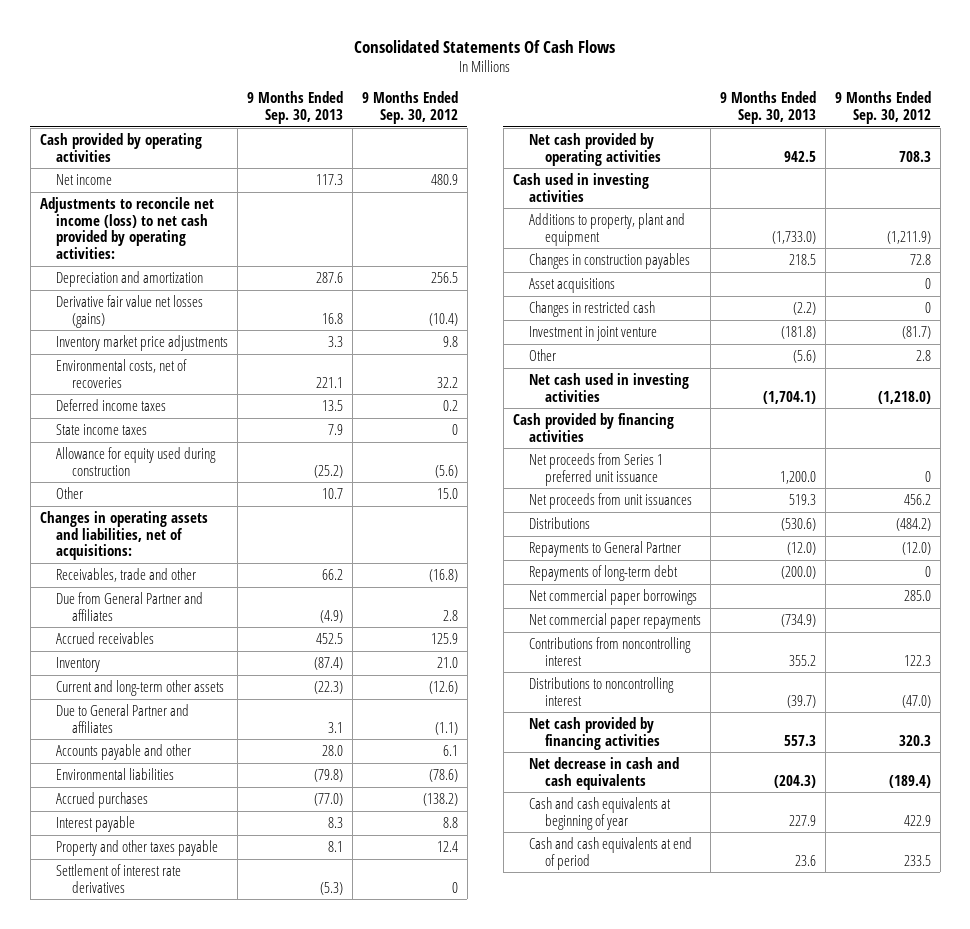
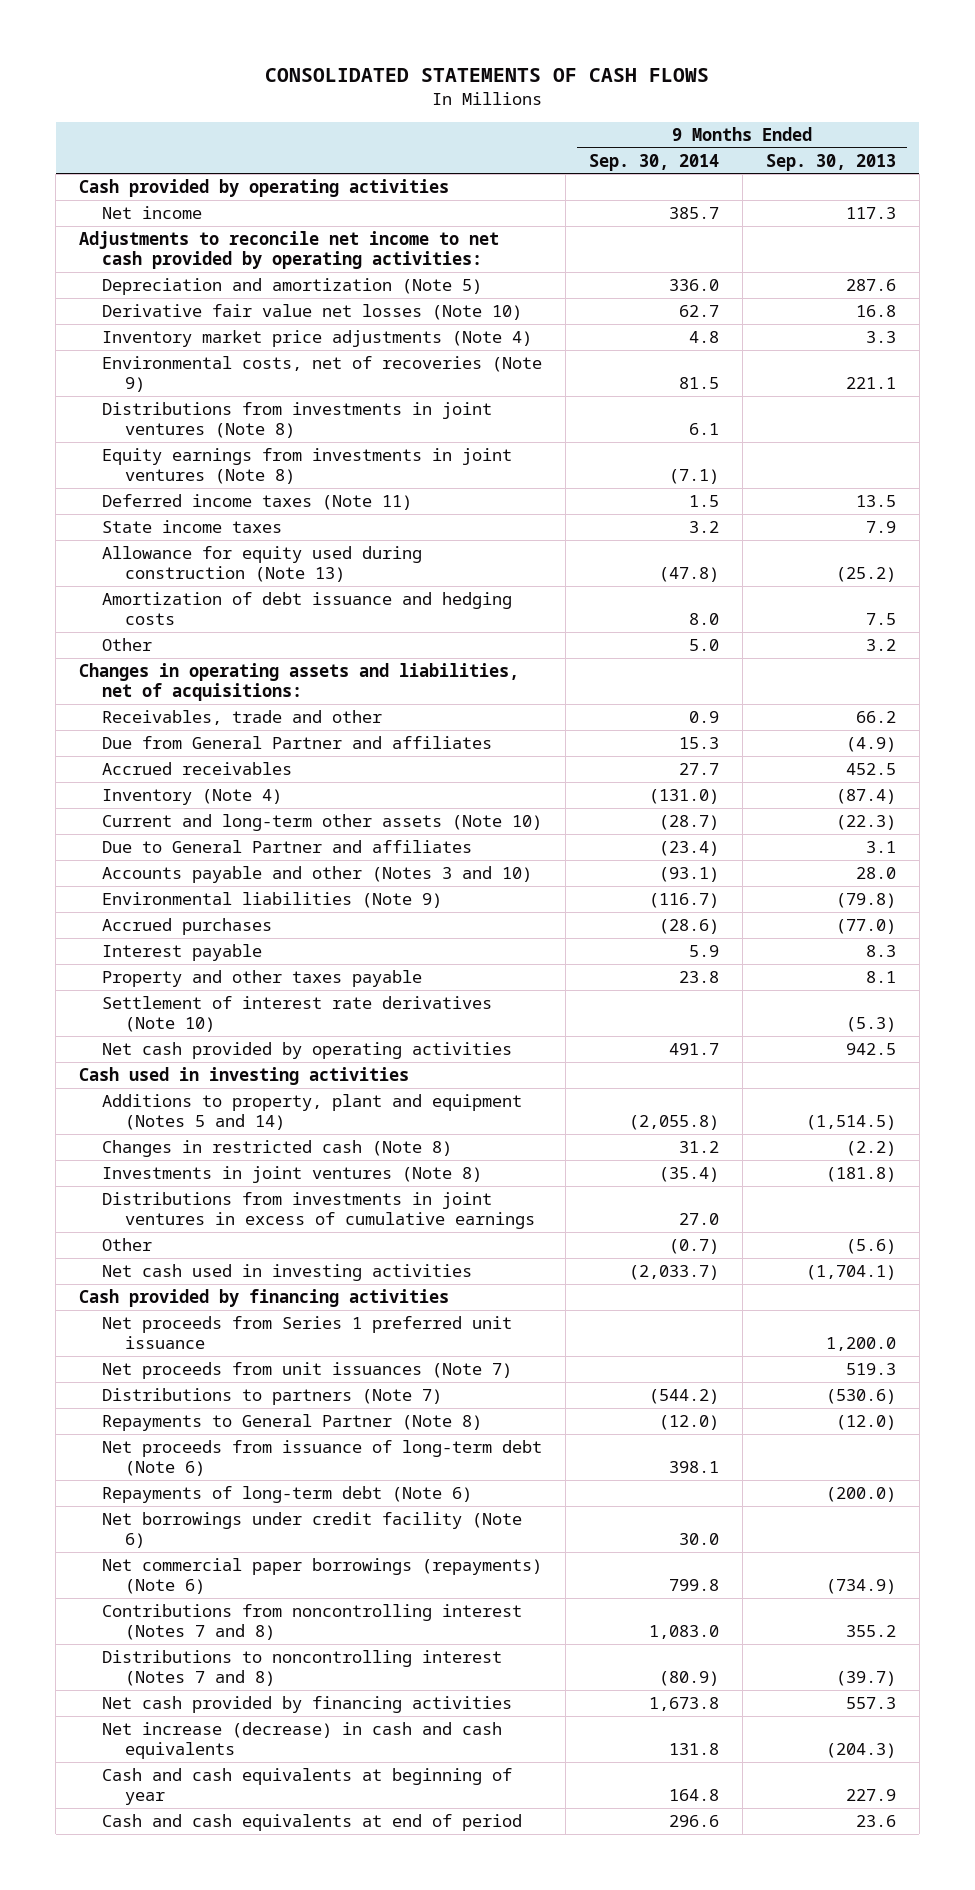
[354,39,616,53] Consolidated Statements Of Cash Flows -> [265,68,710,83] CONSOLIDATED STATEMENTS OF CASH FLOWS
[361,91,458,124] 9 Months Ended Sep. 30, 2012 -> none
none -> [588,153,719,171] Sep. 30, 2014
[39,196,214,259] Adjustments to reconcile net income (loss) to net cash provided by operating activities: -> [79,230,500,269] Adjustments to reconcile net income to net cash provided by operating activities:
[56,270,204,287] Depreciation and amortization -> [102,277,483,295] Depreciation and amortization (Note 5)
[56,294,204,328] Derivative fair value net losses (gains) -> [102,303,523,320] Derivative fair value net losses (Note 10)
[56,334,229,351] Inventory market price adjustments -> [102,329,533,347] Inventory market price adjustments (Note 4)
[56,358,188,388] Environmental costs, net of recoveries -> [102,355,543,392] Environmental costs, net of recoveries (Note 9)
none -> [102,401,493,438] Distributions from investments in joint ventures (Note 8)
none -> [102,447,513,484] Equity earnings from investments in joint ventures (Note 8)
[56,398,167,411] Deferred income taxes -> [102,493,413,510] Deferred income taxes (Note 11)
[56,446,217,476] Allowance for equity used during construction -> [102,545,423,582] Allowance for equity used during construction (Note 13)
none -> [102,591,513,625] Amortization of debt issuance and hedging costs
[321,487,343,499] 10.7 -> [865,638,896,651] 3.2
[56,656,101,672] Inventory -> [102,788,283,805] Inventory (Note 4)
[56,679,225,696] Current and long-term other assets -> [102,813,543,831] Current and long-term other assets (Note 10)
[56,743,192,760] Accounts payable and other -> [102,865,533,883] Accounts payable and other (Notes 3 and 10)
[56,767,175,780] Environmental liabilities -> [102,891,443,908] Environmental liabilities (Note 9)
[56,863,182,893] Settlement of interest rate derivatives -> [102,995,493,1032] Settlement of interest rate derivatives (Note 10)
[528,252,690,269] Changes in construction payables -> none
[528,277,615,293] Asset acquisitions -> none
[528,212,685,246] Additions to property, plant and equipment -> [102,1093,523,1130] Additions to property, plant and equipment (Notes 5 and 14)
[771,230,816,244] (1,733.0) -> [805,1114,896,1130] (1,514.5)
[528,300,655,317] Changes in restricted cash -> [102,1139,453,1157] Changes in restricted cash (Note 8)
[528,325,657,341] Investment in joint venture -> [102,1165,483,1183] Investments in joint ventures (Note 8)
none -> [102,1191,535,1229] Distributions from investments in joint ventures in excess of cumulative earnings
[528,588,697,605] Net commercial paper borrowings -> none
[528,492,692,509] Net proceeds from unit issuances -> [102,1361,513,1379] Net proceeds from unit issuances (Note 7)
[528,516,590,529] Distributions -> [102,1387,443,1405] Distributions to partners (Note 7)
[528,540,681,557] Repayments to General Partner -> [102,1413,483,1431] Repayments to General Partner (Note 8)
none -> [102,1439,543,1476] Net proceeds from issuance of long-term debt (Note 6)
[528,564,678,581] Repayments of long-term debt -> [102,1485,473,1503] Repayments of long-term debt (Note 6)
none -> [102,1511,523,1548] Net borrowings under credit facility (Note 6)
[528,612,701,629] Net commercial paper repayments -> [102,1557,543,1594] Net commercial paper borrowings (repayments) (Note 6)
[528,636,691,666] Contributions from noncontrolling interest -> [102,1603,523,1640] Contributions from noncontrolling interest (Notes 7 and 8)
[528,676,674,706] Distributions to noncontrolling interest -> [102,1649,503,1686] Distributions to noncontrolling interest (Notes 7 and 8)
[528,756,679,790] Net decrease in cash and cash equivalents -> [102,1721,503,1759] Net increase (decrease) in cash and cash equivalents

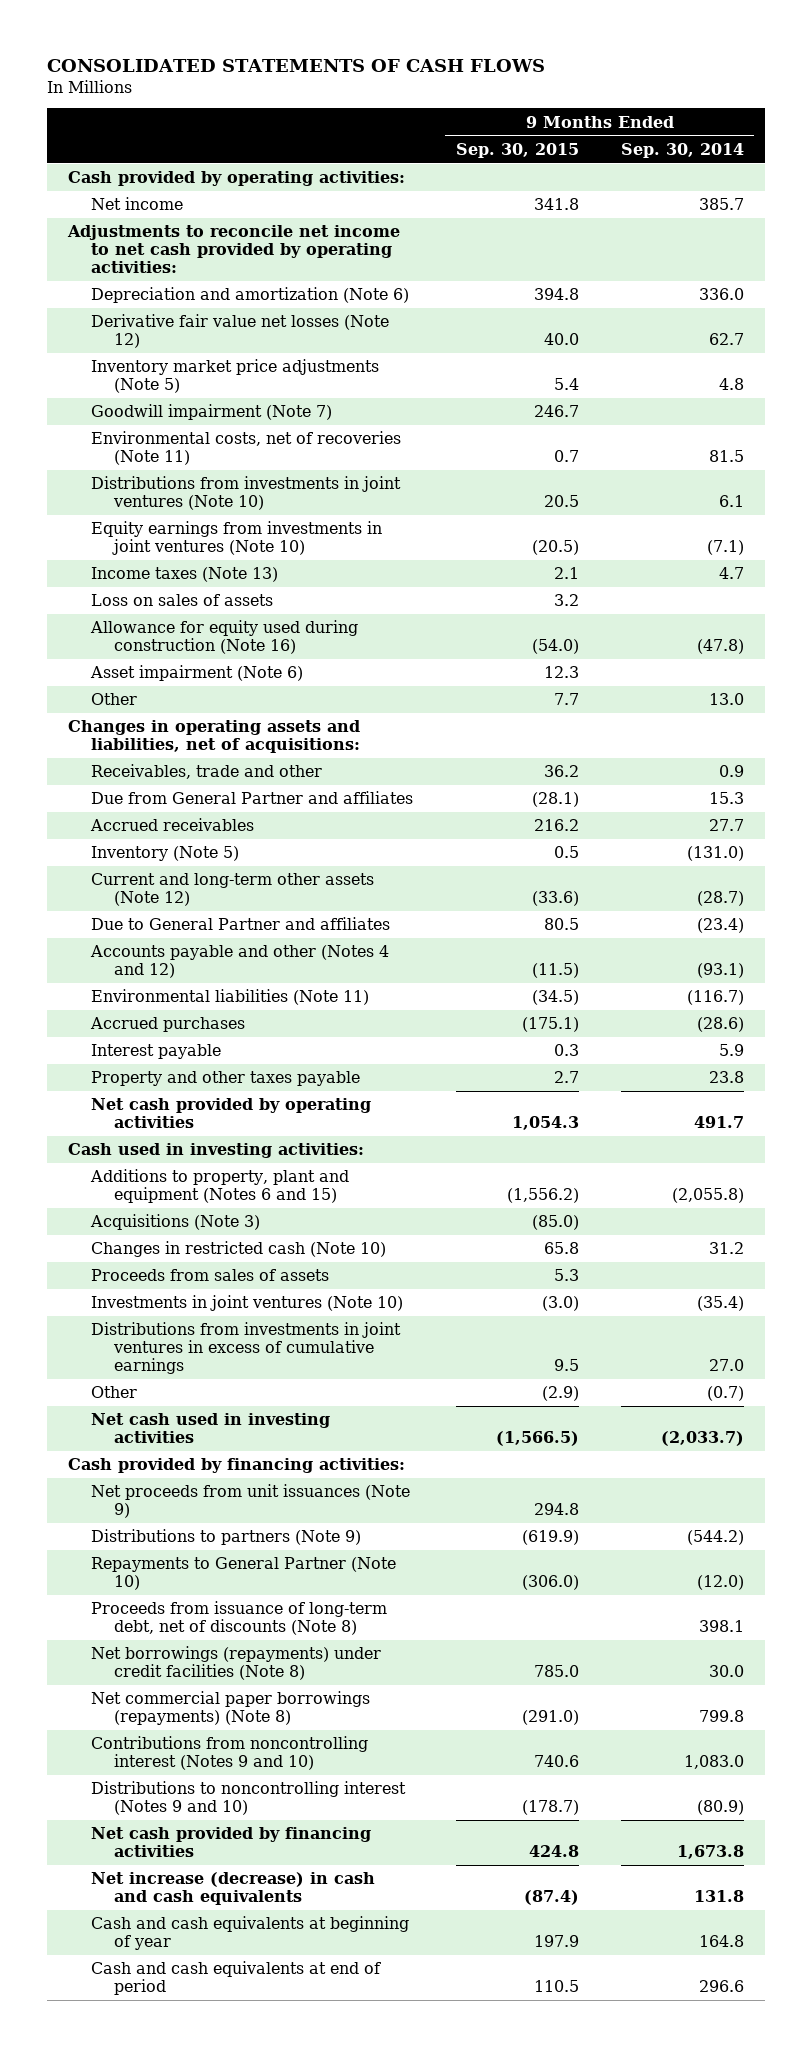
[765,153,896,171] Sep. 30, 2013 -> none
none -> [455,142,579,158] Sep. 30, 2015
[79,178,450,197] Cash provided by operating activities -> [68,171,406,187] Cash provided by operating activities:
[102,519,283,533] State income taxes -> none
[102,591,513,625] Amortization of debt issuance and hedging costs -> none
[102,277,483,295] Depreciation and amortization (Note 5) -> [91,287,410,304] Depreciation and amortization (Note 6)
[102,303,523,320] Derivative fair value net losses (Note 10) -> [91,314,390,349] Derivative fair value net losses (Note 12)
[102,329,533,347] Inventory market price adjustments (Note 4) -> [91,359,380,394] Inventory market price adjustments (Note 5)
none -> [91,404,333,421] Goodwill impairment (Note 7)
[102,355,543,392] Environmental costs, net of recoveries (Note 9) -> [91,431,402,466] Environmental costs, net of recoveries (Note 11)
[102,401,493,438] Distributions from investments in joint ventures (Note 8) -> [91,476,402,511] Distributions from investments in joint ventures (Note 10)
[102,447,513,484] Equity earnings from investments in joint ventures (Note 8) -> [91,521,383,556] Equity earnings from investments in joint ventures (Note 10)
[102,493,413,510] Deferred income taxes (Note 11) -> [91,567,279,583] Income taxes (Note 13)
[688,494,719,507] 1.5 -> [718,567,744,580] 4.7
none -> [91,594,274,607] Loss on sales of assets
[102,545,423,582] Allowance for equity used during construction (Note 13) -> [90,620,359,655] Allowance for equity used during construction (Note 16)
none -> [90,665,304,682] Asset impairment (Note 6)
[688,638,719,651] 5.0 -> [708,693,744,706] 13.0
[102,788,283,805] Inventory (Note 4) -> [91,846,240,862] Inventory (Note 5)
[102,813,543,831] Current and long-term other assets (Note 10) -> [91,873,375,907] Current and long-term other assets (Note 12)
[102,865,533,883] Accounts payable and other (Notes 3 and 10) -> [90,945,390,979] Accounts payable and other (Notes 4 and 12)
[102,891,443,908] Environmental liabilities (Note 9) -> [91,989,370,1006] Environmental liabilities (Note 11)
[102,995,493,1032] Settlement of interest rate derivatives (Note 10) -> none
[79,1066,410,1085] Cash used in investing activities -> [68,1143,365,1159] Cash used in investing activities:
[102,1093,523,1130] Additions to property, plant and equipment (Notes 5 and 14) -> [90,1169,350,1204] Additions to property, plant and equipment (Notes 6 and 15)
none -> [90,1214,261,1231] Acquisitions (Note 3)
[102,1139,453,1157] Changes in restricted cash (Note 8) -> [91,1241,387,1258] Changes in restricted cash (Note 10)
none -> [91,1269,330,1282] Proceeds from sales of assets
[102,1165,483,1183] Investments in joint ventures (Note 8) -> [91,1295,404,1312] Investments in joint ventures (Note 10)
[102,1315,513,1349] Net proceeds from Series 1 preferred unit issuance -> none
[102,1485,473,1503] Repayments of long-term debt (Note 6) -> none
[79,1288,450,1307] Cash provided by financing activities -> [68,1458,406,1474] Cash provided by financing activities:
[102,1361,513,1379] Net proceeds from unit issuances (Note 7) -> [91,1484,411,1519] Net proceeds from unit issuances (Note 9)
[102,1387,443,1405] Distributions to partners (Note 7) -> [91,1529,362,1546] Distributions to partners (Note 9)
[102,1413,483,1431] Repayments to General Partner (Note 8) -> [91,1557,397,1591] Repayments to General Partner (Note 10)
[102,1439,543,1476] Net proceeds from issuance of long-term debt (Note 6) -> [91,1601,388,1636] Proceeds from issuance of long-term debt, net of discounts (Note 8)
[102,1511,523,1548] Net borrowings under credit facility (Note 6) -> [91,1646,382,1681] Net borrowings (repayments) under credit facilities (Note 8)
[102,1557,543,1594] Net commercial paper borrowings (repayments) (Note 6) -> [91,1691,371,1726] Net commercial paper borrowings (repayments) (Note 8)
[102,1603,523,1640] Contributions from noncontrolling interest (Notes 7 and 8) -> [91,1736,369,1771] Contributions from noncontrolling interest (Notes 9 and 10)
[102,1649,503,1686] Distributions to noncontrolling interest (Notes 7 and 8) -> [91,1781,407,1816] Distributions to noncontrolling interest (Notes 9 and 10)

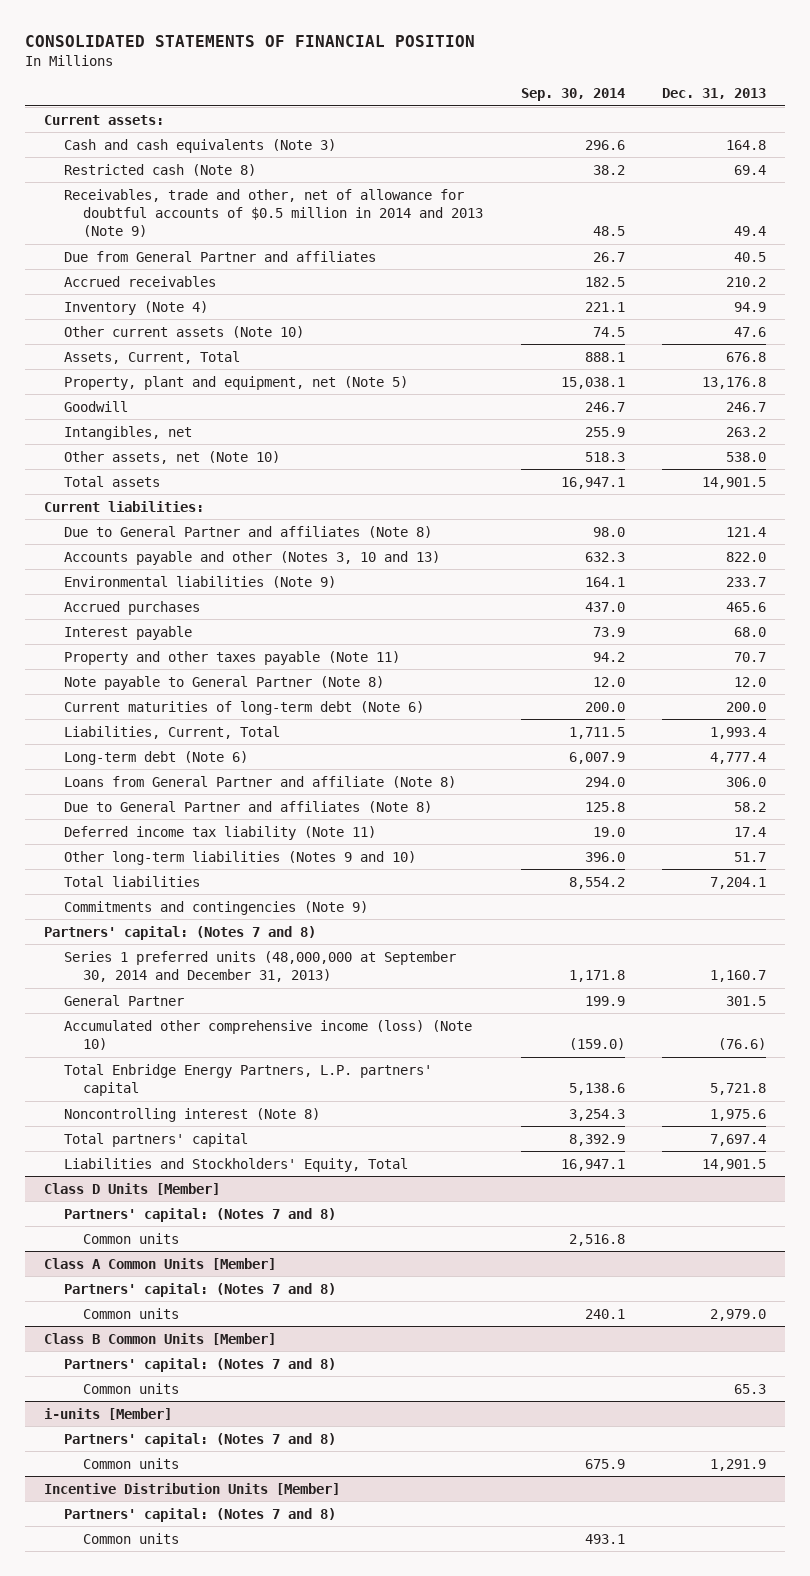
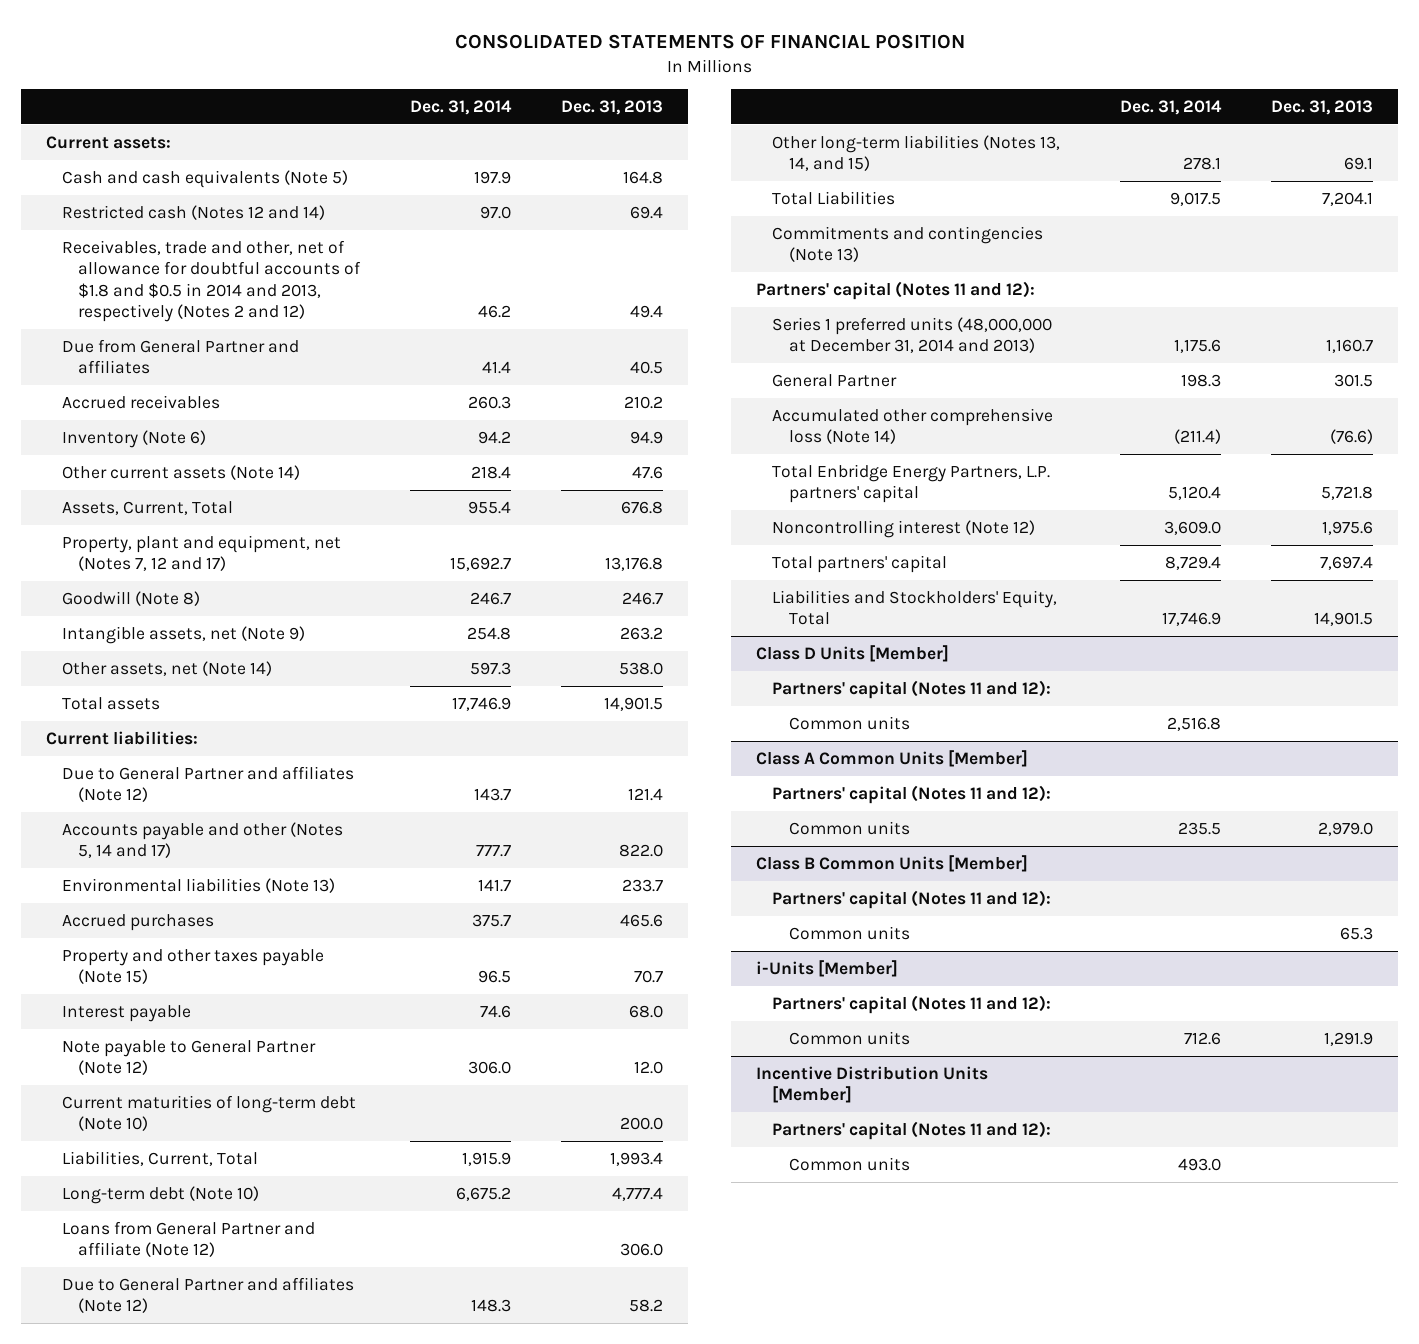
[520,88,625,102] Sep. 30, 2014 -> none
none -> [410,99,513,115] Dec. 31, 2014
[63,138,336,153] Cash and cash equivalents (Note 3) -> [62,169,349,188] Cash and cash equivalents (Note 5)
[63,163,256,176] Restricted cash (Note 8) -> [62,204,326,220] Restricted cash (Notes 12 and 14)
[63,188,484,238] Receivables, trade and other, net of allowance for doubtful accounts of $0.5 million in 2014 and 2013 (Note 9) -> [62,239,362,323] Receivables, trade and other, net of allowance for doubtful accounts of $1.8 and $0.5 in 2014 and 2013, respectively (Notes 2 and 12)
[63,300,208,315] Inventory (Note 4) -> [62,429,207,448] Inventory (Note 6)
[63,325,304,338] Other current assets (Note 10) -> [62,464,301,480] Other current assets (Note 14)
[63,375,408,390] Property, plant and equipment, net (Note 5) -> [62,534,342,572] Property, plant and equipment, net (Notes 7, 12 and 17)
[63,400,128,412] Goodwill -> [62,590,201,606] Goodwill (Note 8)
[63,425,192,440] Intangibles, net -> [62,625,306,644] Intangible assets, net (Note 9)
[63,450,280,464] Other assets, net (Note 10) -> [62,660,273,676] Other assets, net (Note 14)
[63,525,432,538] Due to General Partner and affiliates (Note 8) -> [62,765,355,803] Due to General Partner and affiliates (Note 12)
[63,550,440,565] Accounts payable and other (Notes 3, 10 and 13) -> [62,821,344,859] Accounts payable and other (Notes 5, 14 and 17)
[63,575,336,588] Environmental liabilities (Note 9) -> [62,877,336,893] Environmental liabilities (Note 13)
none -> [62,948,325,985] Property and other taxes payable (Note 15)
[63,650,400,665] Property and other taxes payable (Note 11) -> none
[63,675,384,690] Note payable to General Partner (Note 8) -> [62,1039,317,1076] Note payable to General Partner (Note 12)
[63,700,424,715] Current maturities of long-term debt (Note 6) -> [62,1094,357,1132] Current maturities of long-term debt (Note 10)
[63,825,376,840] Deferred income tax liability (Note 11) -> none
[63,750,248,765] Long-term debt (Note 6) -> [62,1185,260,1204] Long-term debt (Note 10)
[63,775,456,788] Loans from General Partner and affiliate (Note 8) -> [62,1220,316,1258] Loans from General Partner and affiliate (Note 12)
[63,800,432,813] Due to General Partner and affiliates (Note 8) -> [62,1276,355,1314] Due to General Partner and affiliates (Note 12)
[63,850,416,865] Other long-term liabilities (Notes 9 and 10) -> [772,134,1061,172] Other long-term liabilities (Notes 13, 14, and 15)
[734,851,767,862] 51.7 -> [1344,157,1374,171] 69.1
[63,875,200,887] Total liabilities -> [772,190,896,205] Total Liabilities
[63,900,368,915] Commitments and contingencies (Note 9) -> [772,225,1044,263] Commitments and contingencies (Note 13)
[44,925,317,940] Partners' capital: (Notes 7 and 8) -> [756,280,1036,300] Partners' capital (Notes 11 and 12):
[63,950,456,982] Series 1 preferred units (48,000,000 at September 30, 2014 and December 31, 2013) -> [772,316,1053,354] Series 1 preferred units (48,000,000 at December 31, 2014 and 2013)
[63,1019,472,1050] Accumulated other comprehensive income (loss) (Note 10) -> [772,407,1054,445] Accumulated other comprehensive loss (Note 14)
[63,1107,320,1122] Noncontrolling interest (Note 8) -> [772,519,1036,538] Noncontrolling interest (Note 12)
[63,1207,336,1222] Partners' capital: (Notes 7 and 8) -> [772,679,1052,699] Partners' capital (Notes 11 and 12):
[63,1282,336,1297] Partners' capital: (Notes 7 and 8) -> [772,784,1052,804] Partners' capital (Notes 11 and 12):
[63,1357,336,1372] Partners' capital: (Notes 7 and 8) -> [772,889,1052,909] Partners' capital (Notes 11 and 12):
[44,1407,173,1420] i-units [Member] -> [756,959,899,977] i-Units [Member]
[63,1432,336,1447] Partners' capital: (Notes 7 and 8) -> [772,994,1052,1014] Partners' capital (Notes 11 and 12):
[63,1507,336,1522] Partners' capital: (Notes 7 and 8) -> [772,1120,1052,1140] Partners' capital (Notes 11 and 12):

